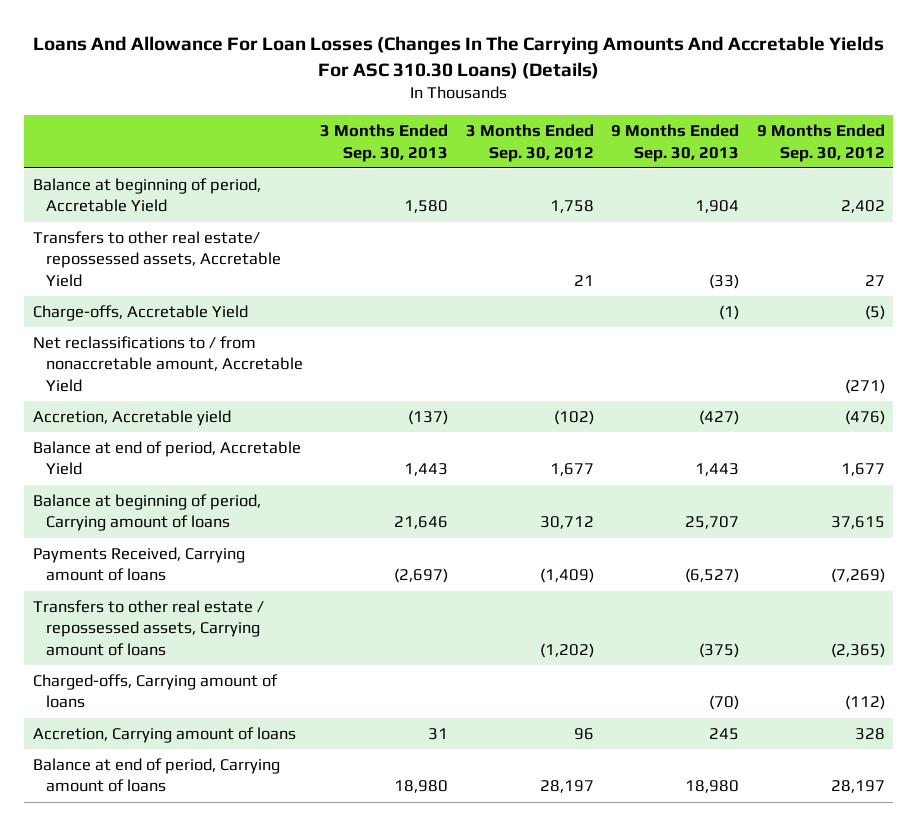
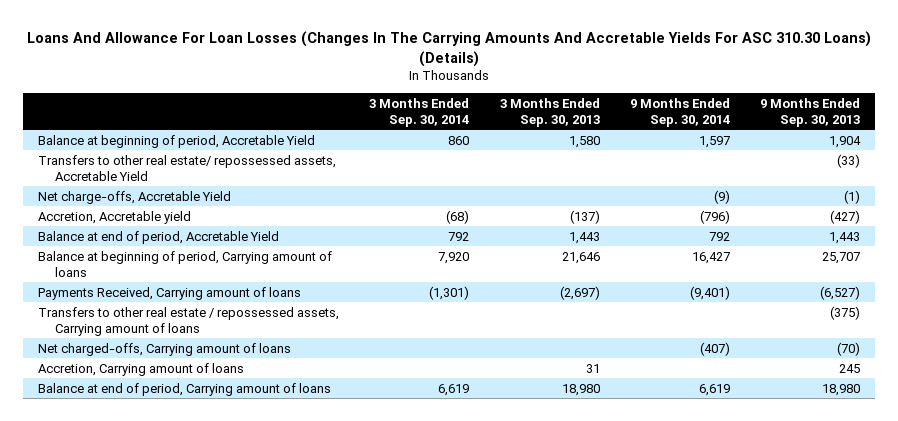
[465,124,594,162] 3 Months Ended Sep. 30, 2012 -> none
[756,124,885,162] 9 Months Ended Sep. 30, 2012 -> none
none -> [369,97,470,127] 3 Months Ended Sep. 30, 2014
none -> [629,97,730,127] 9 Months Ended Sep. 30, 2014
[33,336,303,392] Net reclassifications to / from nonaccretable amount, Accretable Yield -> none
[33,305,249,322] Charge-offs, Accretable Yield -> [38,190,232,204] Net charge-offs, Accretable Yield
[33,674,279,709] Charged-offs, Carrying amount of loans -> [38,342,292,356] Net charged-offs, Carrying amount of loans

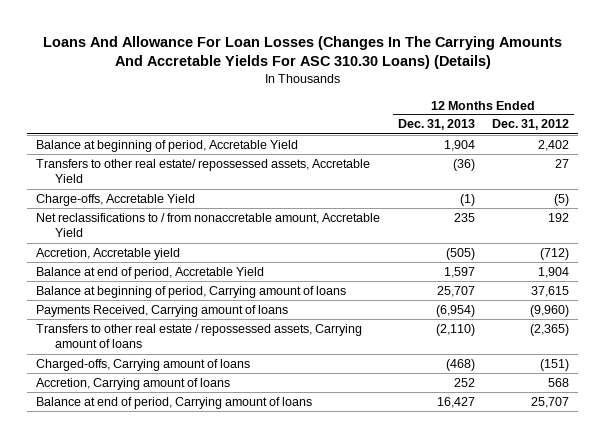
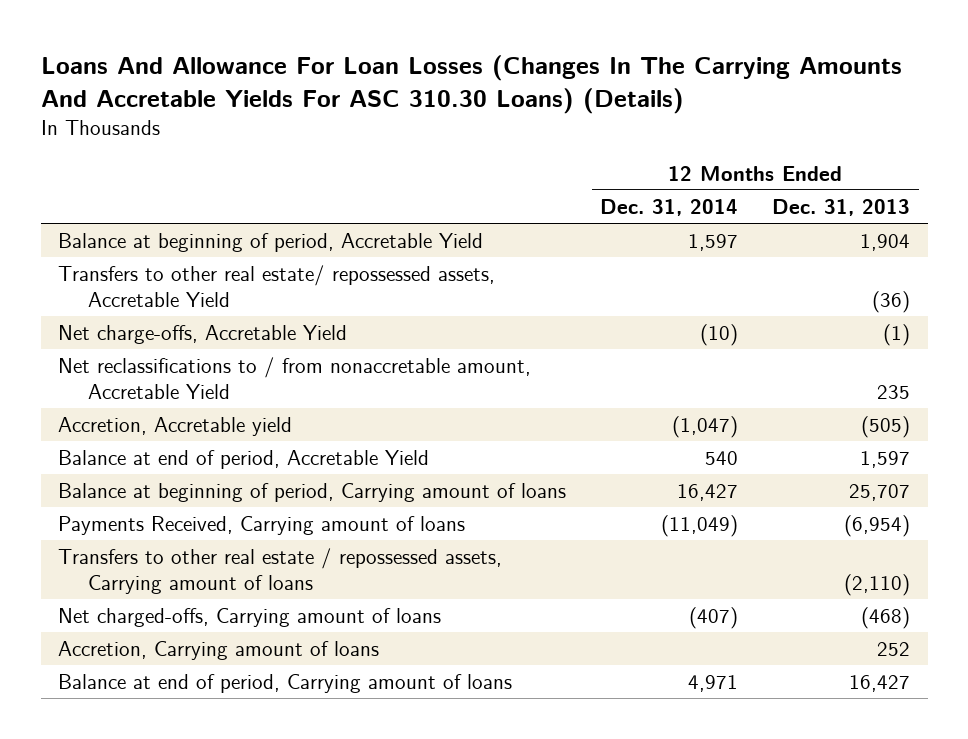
[492,119,570,131] Dec. 31, 2012 -> none
none -> [600,199,739,217] Dec. 31, 2014
[36,193,196,206] Charge-offs, Accretable Yield -> [57,325,347,345] Net charge-offs, Accretable Yield
[36,358,251,371] Charged-offs, Carrying amount of loans -> [57,608,441,628] Net charged-offs, Carrying amount of loans

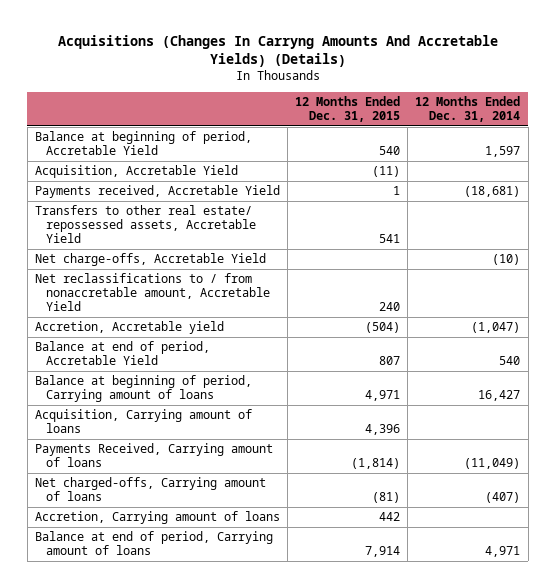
[40,54,902,114] Loans And Allowance For Loan Losses (Changes In The Carrying Amounts And Accretable Yields For ASC 310.30 Loans) (Details) -> [57,34,498,68] Acquisitions (Changes In Carryng Amounts And Accretable Yields) (Details)
[772,199,911,217] Dec. 31, 2013 -> none
none -> [295,96,401,123] 12 Months Ended Dec. 31, 2015
none -> [34,165,238,179] Acquisition, Accretable Yield
none -> [34,185,280,199] Payments received, Accretable Yield
none -> [34,409,252,434] Acquisition, Carrying amount of loans
[57,548,502,594] Transfers to other real estate / repossessed assets, Carrying amount of loans -> none

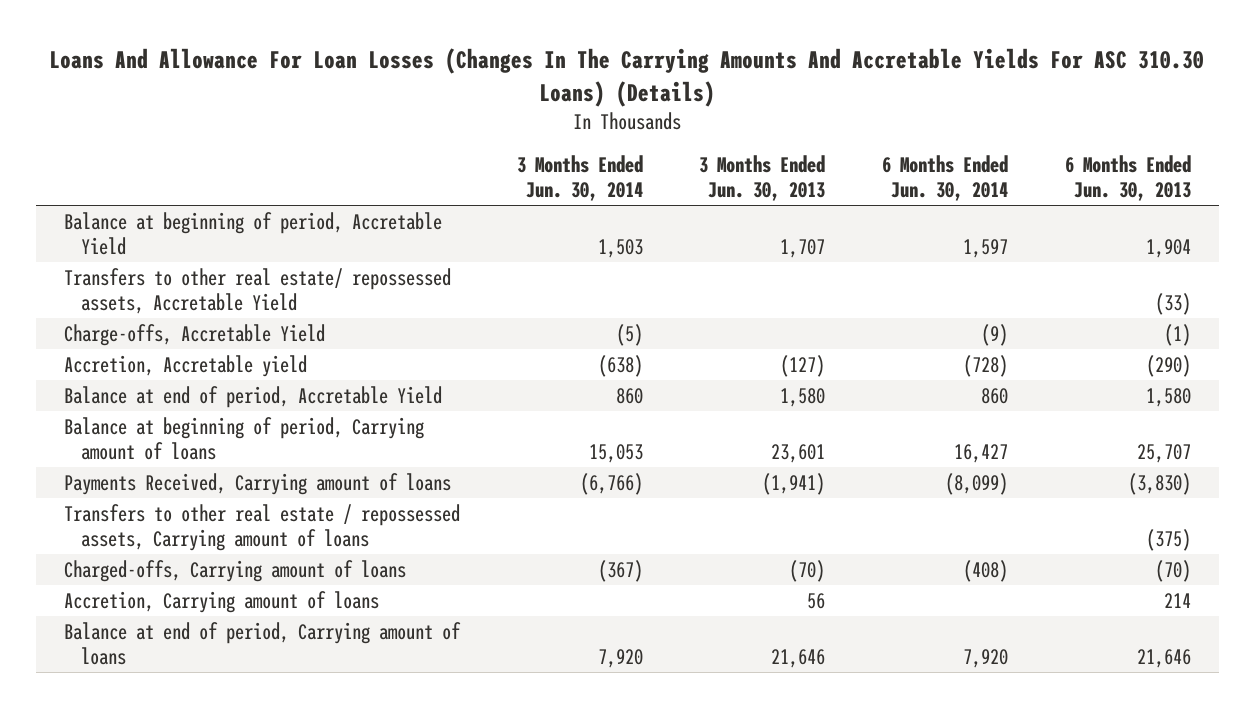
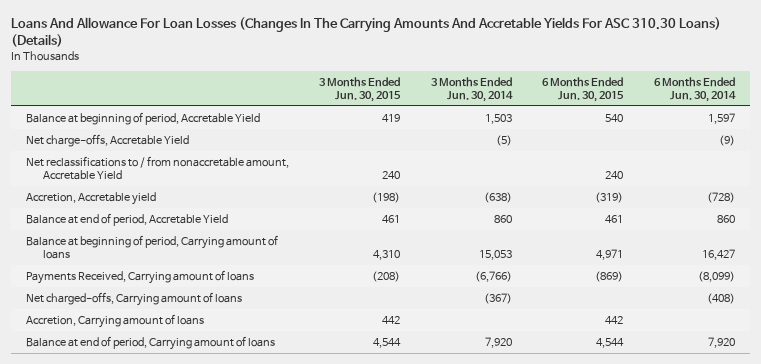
[699,155,826,202] 3 Months Ended Jun. 30, 2013 -> none
[1064,155,1191,202] 6 Months Ended Jun. 30, 2013 -> none
none -> [319,77,402,103] 3 Months Ended Jun. 30, 2015
none -> [542,77,625,103] 6 Months Ended Jun. 30, 2015
[64,267,452,314] Transfers to other real estate/ repossessed assets, Accretable Yield -> none
[64,323,326,346] Charge-offs, Accretable Yield -> [25,133,189,147] Net charge-offs, Accretable Yield
none -> [25,155,289,180] Net reclassifications to / from nonaccretable amount, Accretable Yield
[64,503,461,551] Transfers to other real estate / repossessed assets, Carrying amount of loans -> none
[64,559,407,582] Charged-offs, Carrying amount of loans -> [25,291,242,306] Net charged-offs, Carrying amount of loans

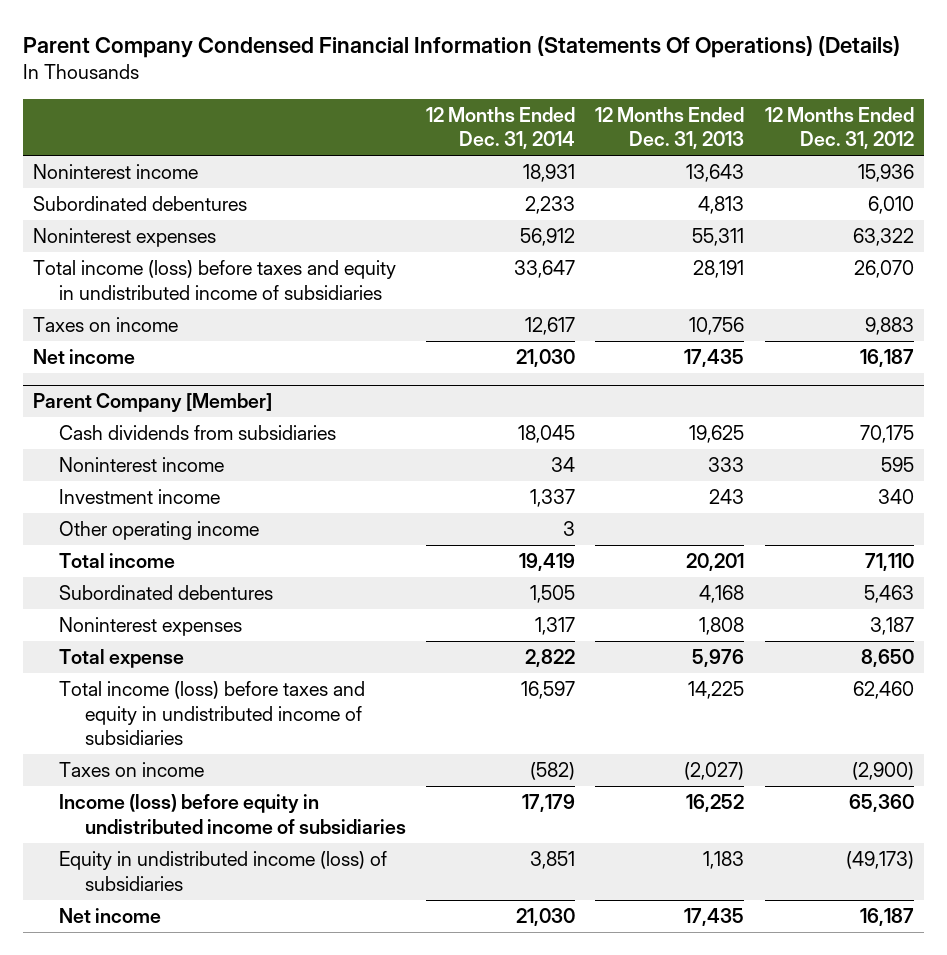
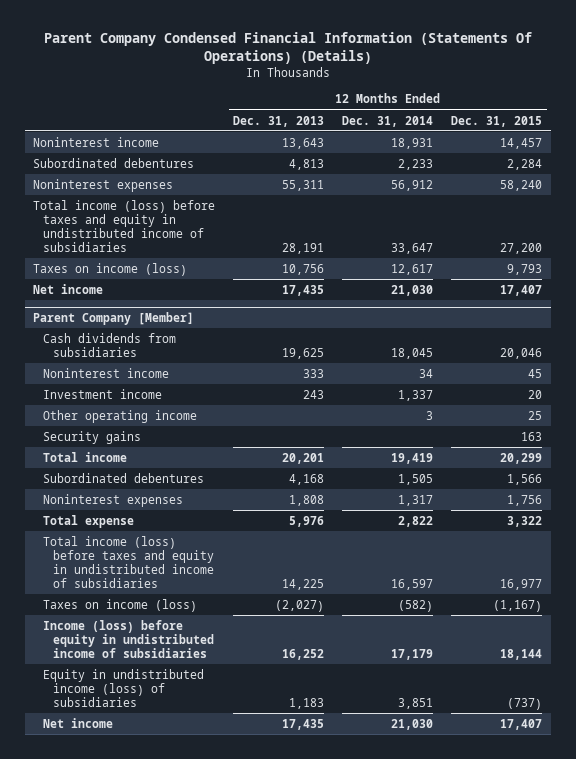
[764,106,914,150] 12 Months Ended Dec. 31, 2012 -> none
none -> [451,115,543,127] Dec. 31, 2015
[33,317,179,333] Taxes on income -> [33,262,188,276] Taxes on income (loss)
none -> [43,430,142,444] Security gains
[58,762,204,778] Taxes on income -> [43,598,198,612] Taxes on income (loss)

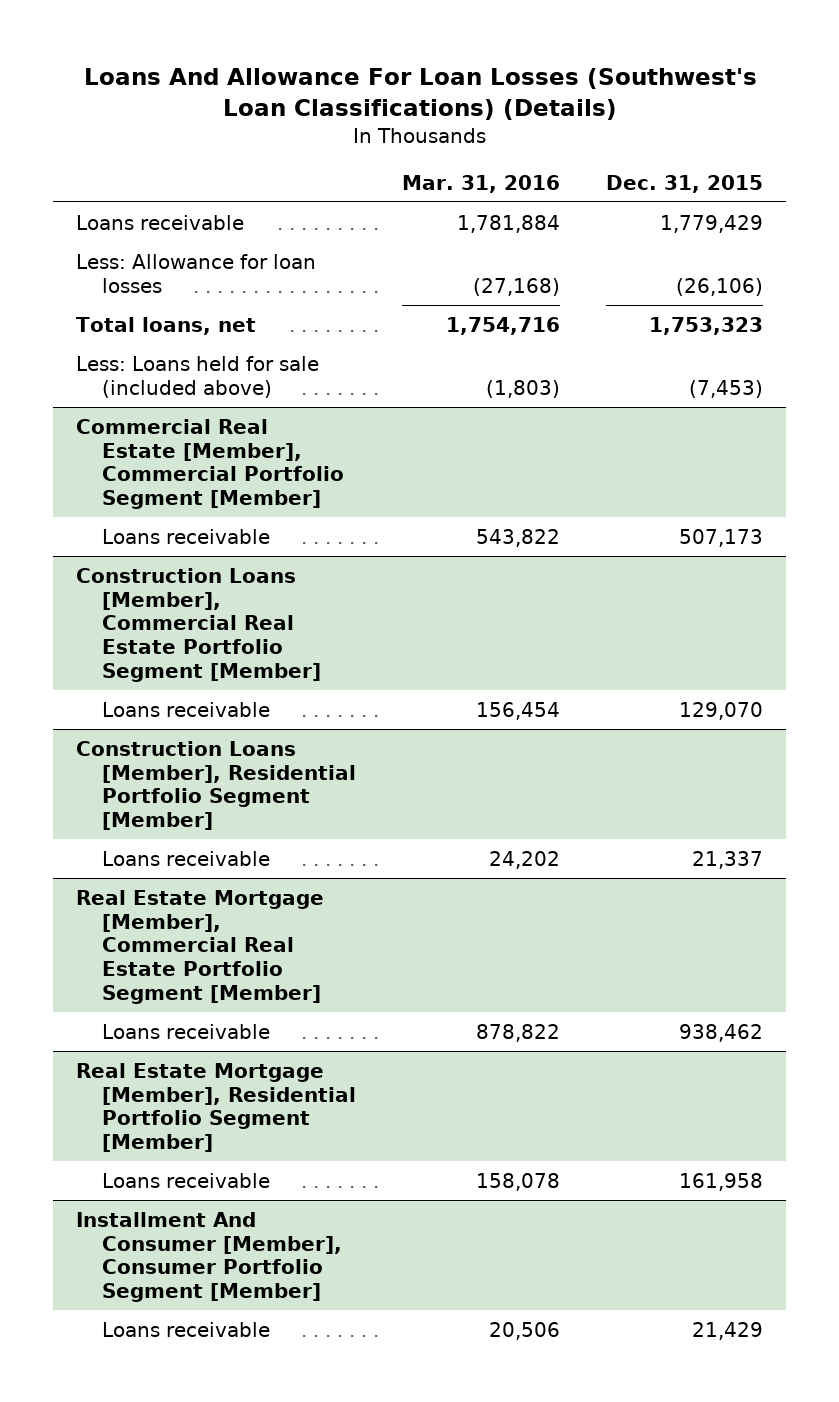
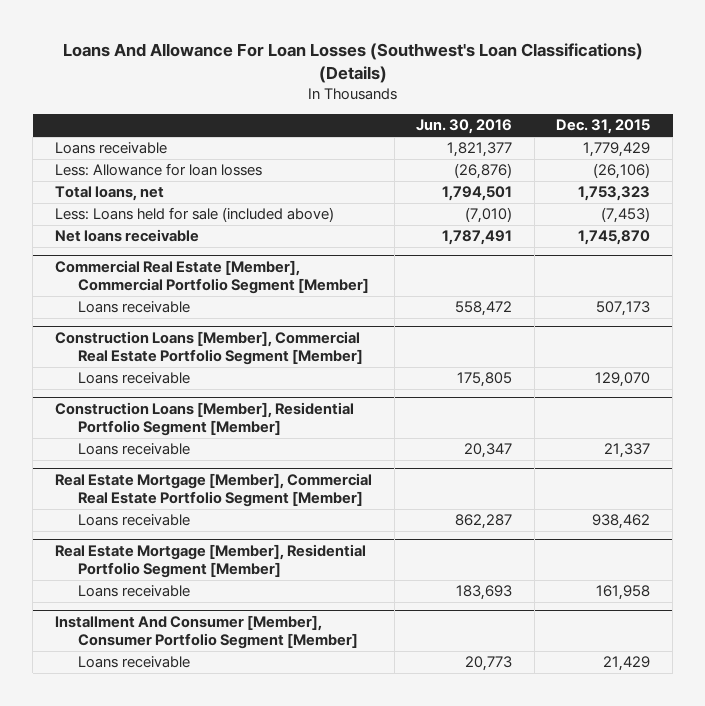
[401,174,560,193] Mar. 31, 2016 -> none
none -> [416,119,513,135] Jun. 30, 2016
none -> [55,229,200,243] Net loans receivable

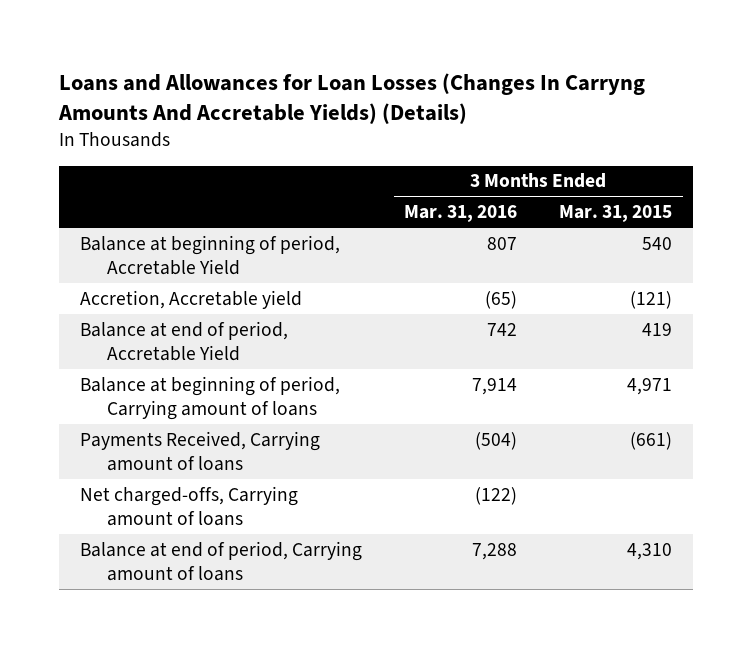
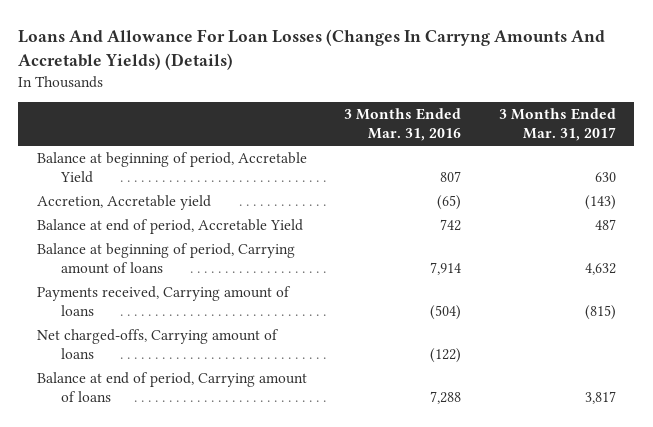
[58,72,646,124] Loans and Allowances for Loan Losses (Changes In Carryng Amounts And Accretable Yields) (Details) -> [18,29,606,71] Loans And Allowance For Loan Losses (Changes In Carryng Amounts And Accretable Yields) (Details)
[559,205,673,223] Mar. 31, 2015 -> none
none -> [498,108,616,142] 3 Months Ended Mar. 31, 2017
[80,430,321,471] Payments Received, Carrying amount of loans -> [36,285,291,316] Payments received, Carrying amount of loans

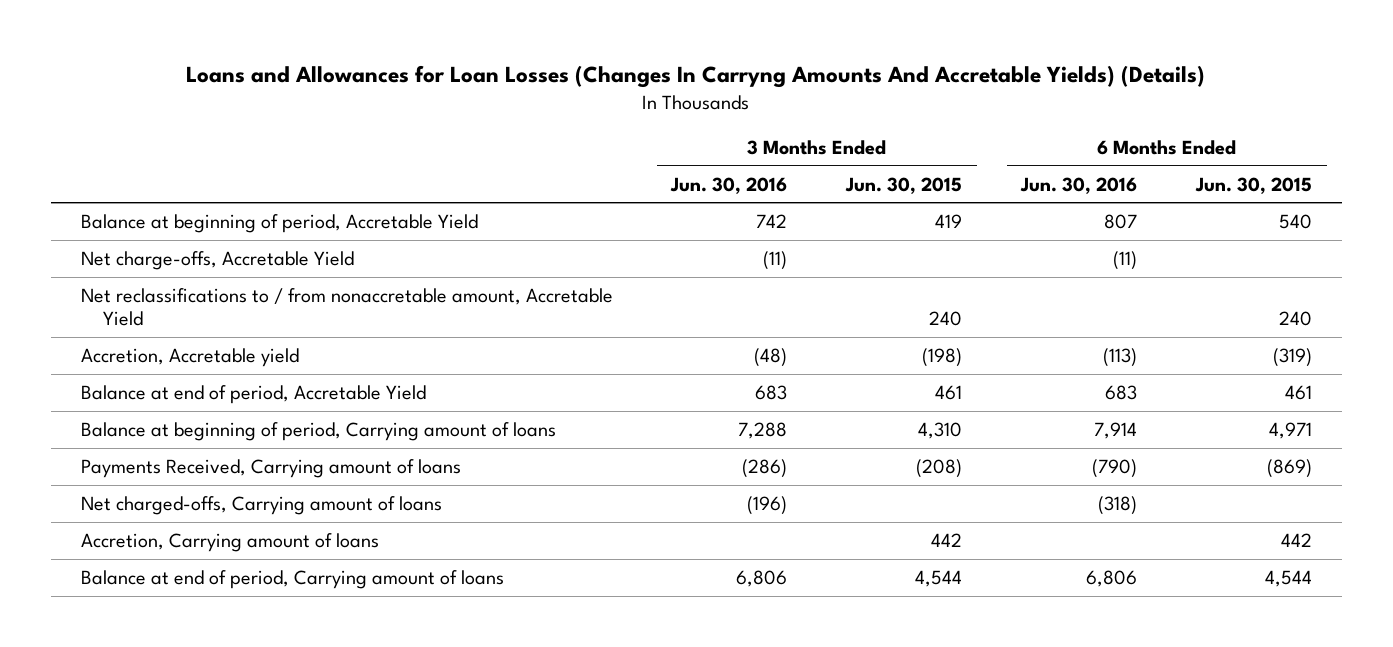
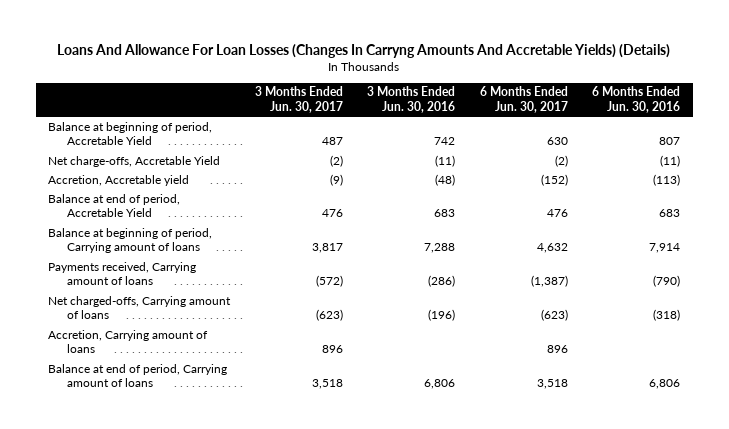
[186,65,1206,89] Loans and Allowances for Loan Losses (Changes In Carryng Amounts And Accretable Yields) (Details) -> [57,43,671,58] Loans And Allowance For Loan Losses (Changes In Carryng Amounts And Accretable Yields) (Details)
[845,176,963,194] Jun. 30, 2015 -> none
[1195,176,1313,194] Jun. 30, 2015 -> none
none -> [254,86,343,114] 3 Months Ended Jun. 30, 2017
none -> [479,86,568,114] 6 Months Ended Jun. 30, 2017
[80,287,613,327] Net reclassifications to / from nonaccretable amount, Accretable Yield -> none
[80,458,461,478] Payments Received, Carrying amount of loans -> [48,261,197,286] Payments received, Carrying amount of loans

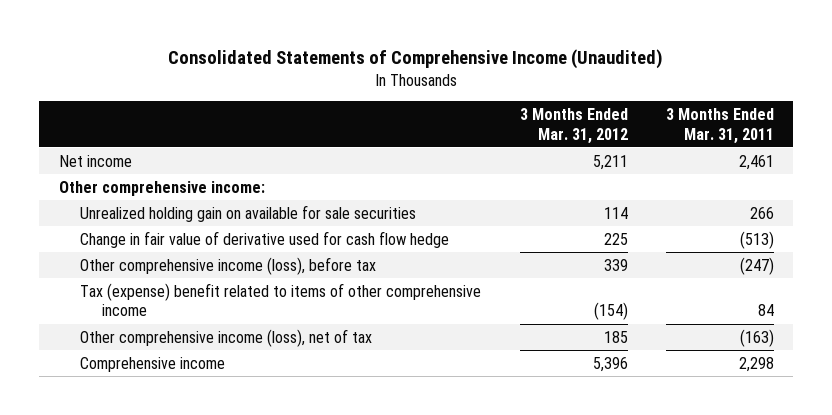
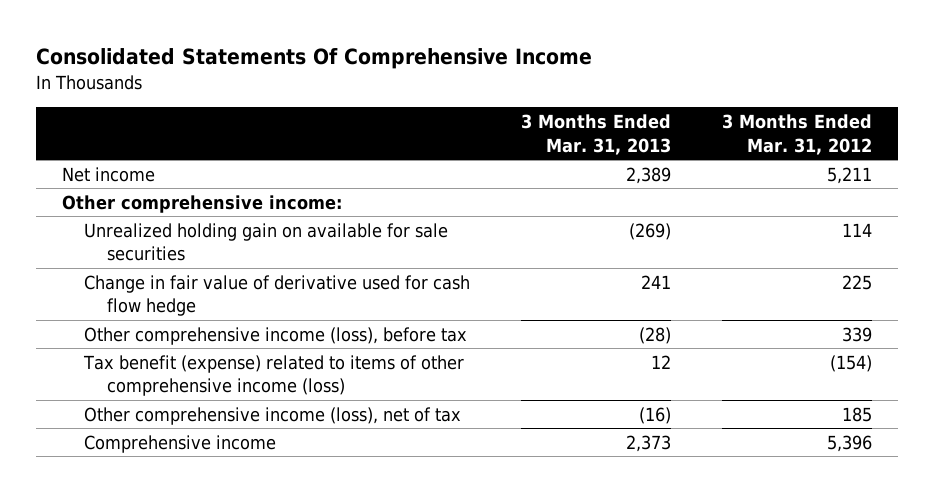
[168,49,664,70] Consolidated Statements of Comprehensive Income (Unaudited) -> [36,48,593,70] Consolidated Statements Of Comprehensive Income
[665,108,774,144] 3 Months Ended Mar. 31, 2011 -> none
none -> [521,114,672,155] 3 Months Ended Mar. 31, 2013
[80,282,482,317] Tax (expense) benefit related to items of other comprehensive income -> [83,354,465,397] Tax benefit (expense) related to items of other comprehensive income (loss)

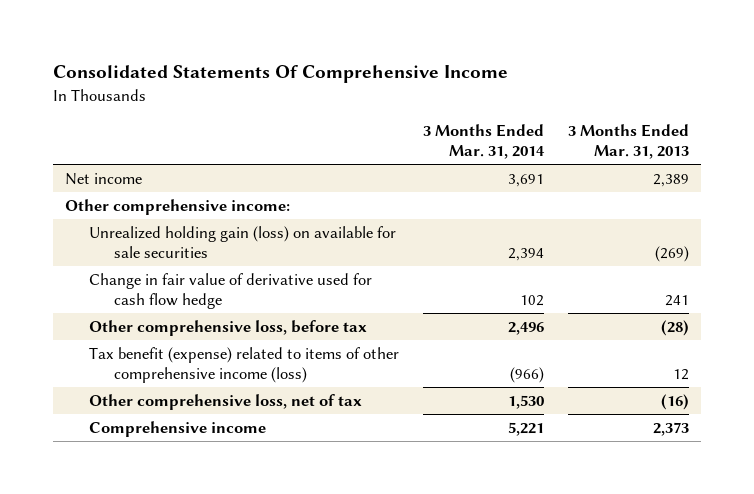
[722,114,873,155] 3 Months Ended Mar. 31, 2012 -> none
none -> [423,124,546,160] 3 Months Ended Mar. 31, 2014
[84,222,449,262] Unrealized holding gain on available for sale securities -> [89,225,397,258] Unrealized holding gain (loss) on available for sale securities
[84,326,468,345] Other comprehensive income (loss), before tax -> [89,319,368,336] Other comprehensive loss, before tax
[84,406,462,425] Other comprehensive income (loss), net of tax -> [89,393,363,410] Other comprehensive loss, net of tax

